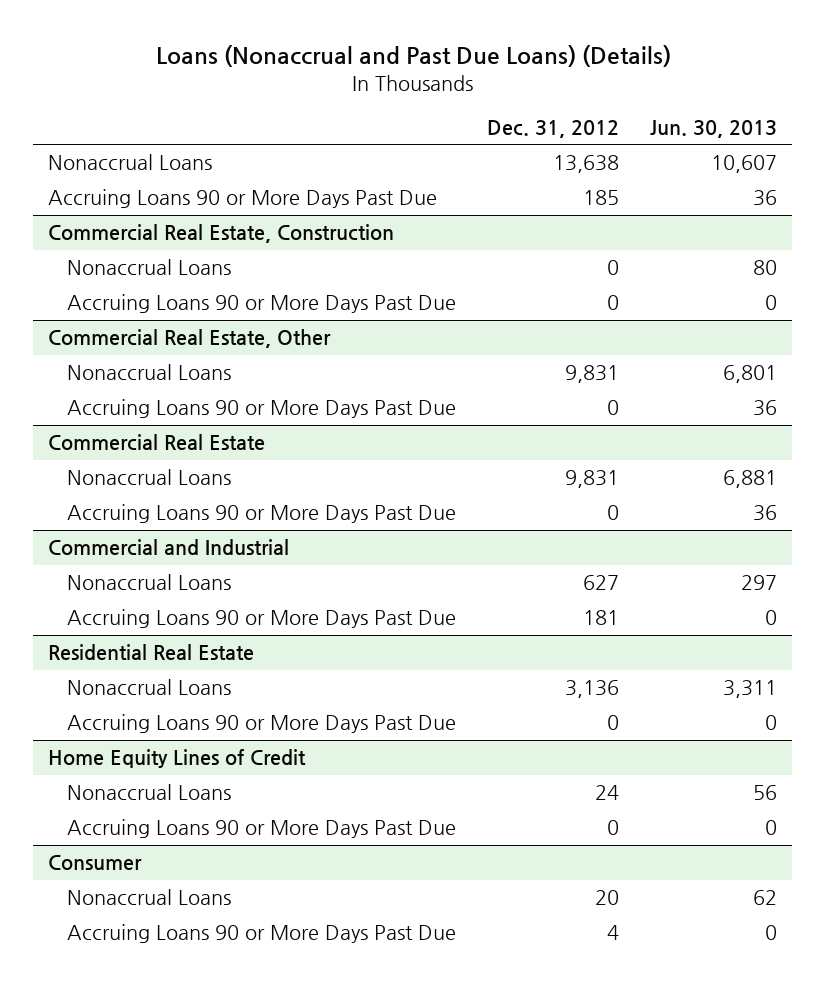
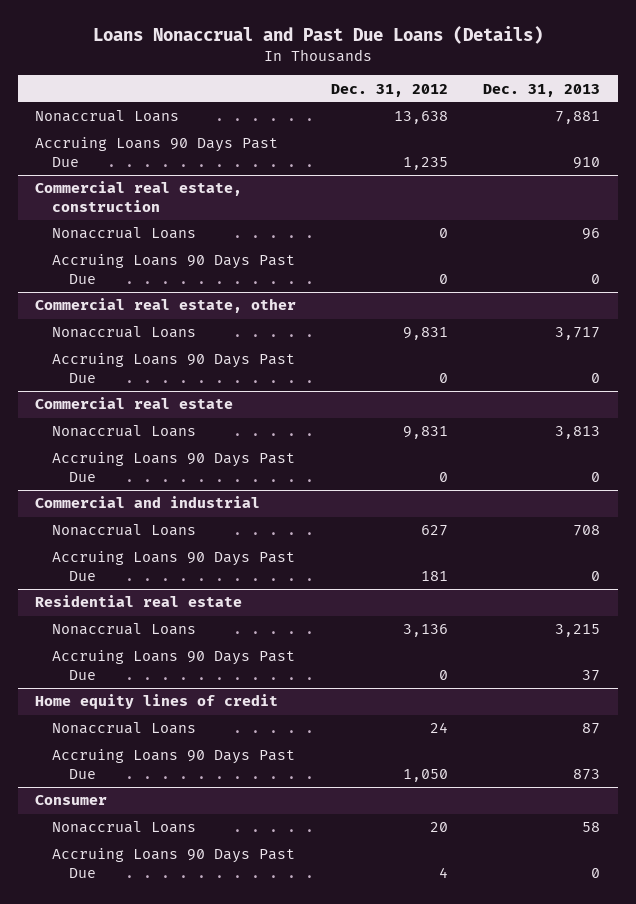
[155,45,671,68] Loans (Nonaccrual and Past Due Loans) (Details) -> [92,25,543,44] Loans Nonaccrual and Past Due Loans (Details)
[650,120,778,139] Jun. 30, 2013 -> none
none -> [483,83,601,97] Dec. 31, 2013
[48,189,438,209] Accruing Loans 90 or More Days Past Due -> [35,137,279,168] Accruing Loans 90 Days Past Due
[583,190,620,206] 185 -> [403,157,449,171] 1,235
[48,224,395,244] Commercial Real Estate, Construction -> [35,181,243,213] Commercial real estate, construction
[67,294,457,314] Accruing Loans 90 or More Days Past Due -> [52,254,296,285] Accruing Loans 90 Days Past Due
[48,329,332,349] Commercial Real Estate, Other -> [35,298,297,314] Commercial real estate, other
[67,399,457,419] Accruing Loans 90 or More Days Past Due -> [52,353,296,384] Accruing Loans 90 Days Past Due
[48,434,266,452] Commercial Real Estate -> [35,397,234,410] Commercial real estate
[67,504,457,524] Accruing Loans 90 or More Days Past Due -> [52,452,296,483] Accruing Loans 90 Days Past Due
[48,539,290,557] Commercial and Industrial -> [35,496,261,509] Commercial and industrial
[67,609,457,629] Accruing Loans 90 or More Days Past Due -> [52,551,296,582] Accruing Loans 90 Days Past Due
[48,644,255,661] Residential Real Estate -> [35,595,243,608] Residential real estate
[67,714,457,734] Accruing Loans 90 or More Days Past Due -> [52,650,296,681] Accruing Loans 90 Days Past Due
[48,749,307,769] Home Equity Lines of Credit -> [35,694,279,710] Home equity lines of credit
[67,819,457,839] Accruing Loans 90 or More Days Past Due -> [52,749,296,780] Accruing Loans 90 Days Past Due
[607,820,620,836] 0 -> [403,769,449,783] 1,050
[67,924,457,944] Accruing Loans 90 or More Days Past Due -> [52,848,296,879] Accruing Loans 90 Days Past Due

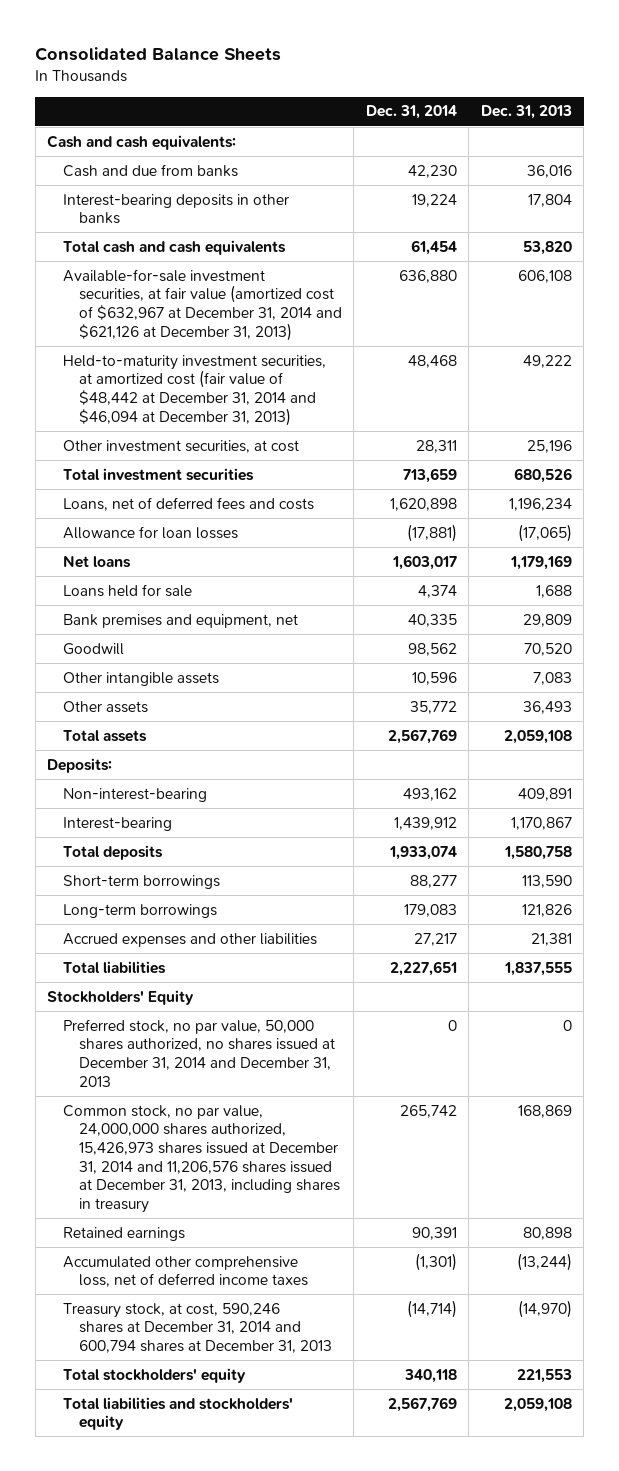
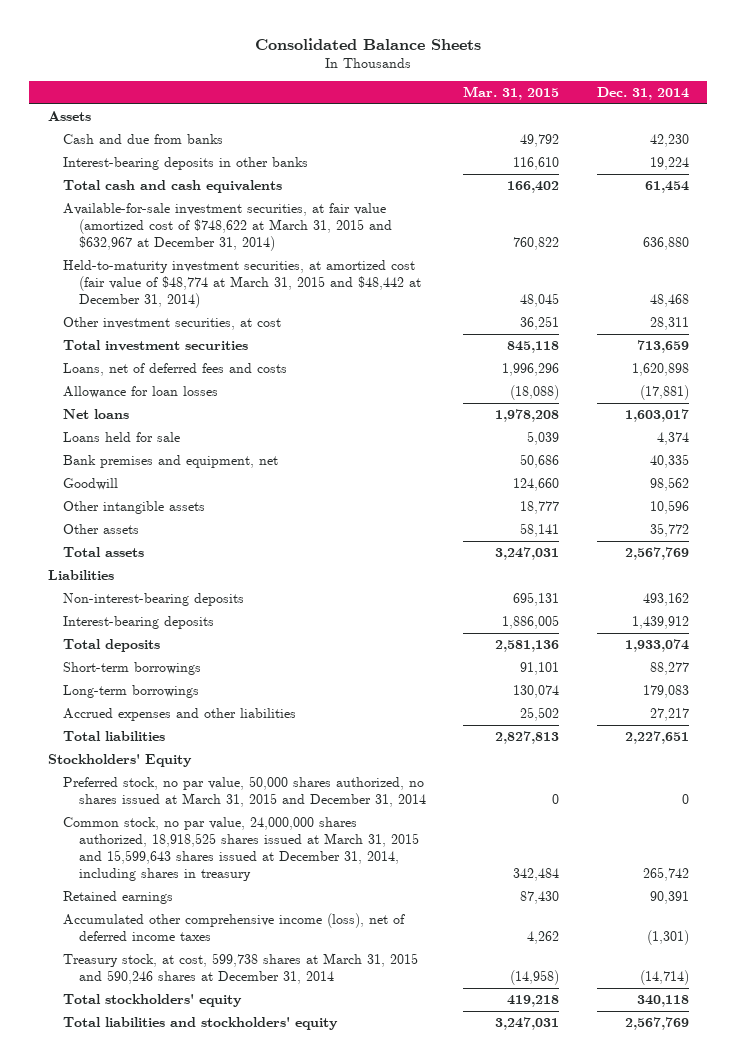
[480,105,572,120] Dec. 31, 2013 -> none
none -> [463,85,560,100] Mar. 31, 2015
[47,134,237,150] Cash and cash equivalents: -> none
none -> [47,111,91,122] Assets
[63,268,342,341] Available-for-sale investment securities, at fair value (amortized cost of $632,967 at December 31, 2014 and $621,126 at December 31, 2013) -> [63,203,392,252] Available-for-sale investment securities, at fair value (amortized cost of $748,622 at March 31, 2015 and $632,967 at December 31, 2014)
[63,354,327,426] Held-to-maturity investment securities, at amortized cost (fair value of $48,442 at December 31, 2014 and $46,094 at December 31, 2013) -> [63,260,421,309] Held-to-maturity investment securities, at amortized cost (fair value of $48,774 at March 31, 2015 and $48,442 at December 31, 2014)
[47,757,113,773] Deposits: -> none
none -> [47,570,114,581] Liabilities
[63,787,208,802] Non-interest-bearing -> [63,593,245,607] Non-interest-bearing deposits
[63,816,173,831] Interest-bearing -> [63,616,215,630] Interest-bearing deposits
[63,1018,335,1087] Preferred stock, no par value, 50,000 shares authorized, no shares issued at December 31, 2014 and December 31, 2013 -> [63,776,426,808] Preferred stock, no par value, 50,000 shares authorized, no shares issued at March 31, 2015 and December 31, 2014
[63,1104,340,1213] Common stock, no par value, 24,000,000 shares authorized, 15,426,973 shares issued at December 31, 2014 and 11,206,576 shares issued at December 31, 2013, including shares in treasury -> [63,817,419,882] Common stock, no par value, 24,000,000 shares authorized, 18,918,525 shares issued at March 31, 2015 and 15,599,643 shares issued at December 31, 2014, including shares in treasury
[63,1255,308,1288] Accumulated other comprehensive loss, net of deferred income taxes -> [63,913,406,942] Accumulated other comprehensive income (loss), net of deferred income taxes
[63,1302,332,1354] Treasury stock, at cost, 590,246 shares at December 31, 2014 and 600,794 shares at December 31, 2013 -> [63,953,419,985] Treasury stock, at cost, 599,738 shares at March 31, 2015 and 590,246 shares at December 31, 2014

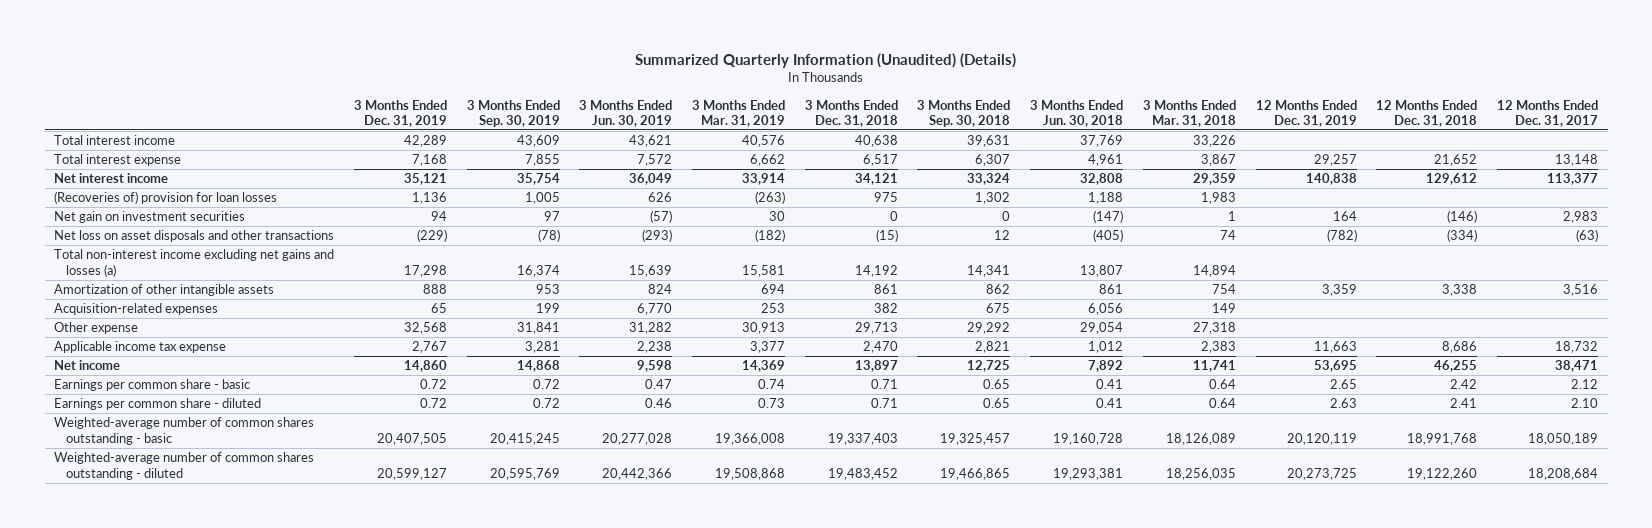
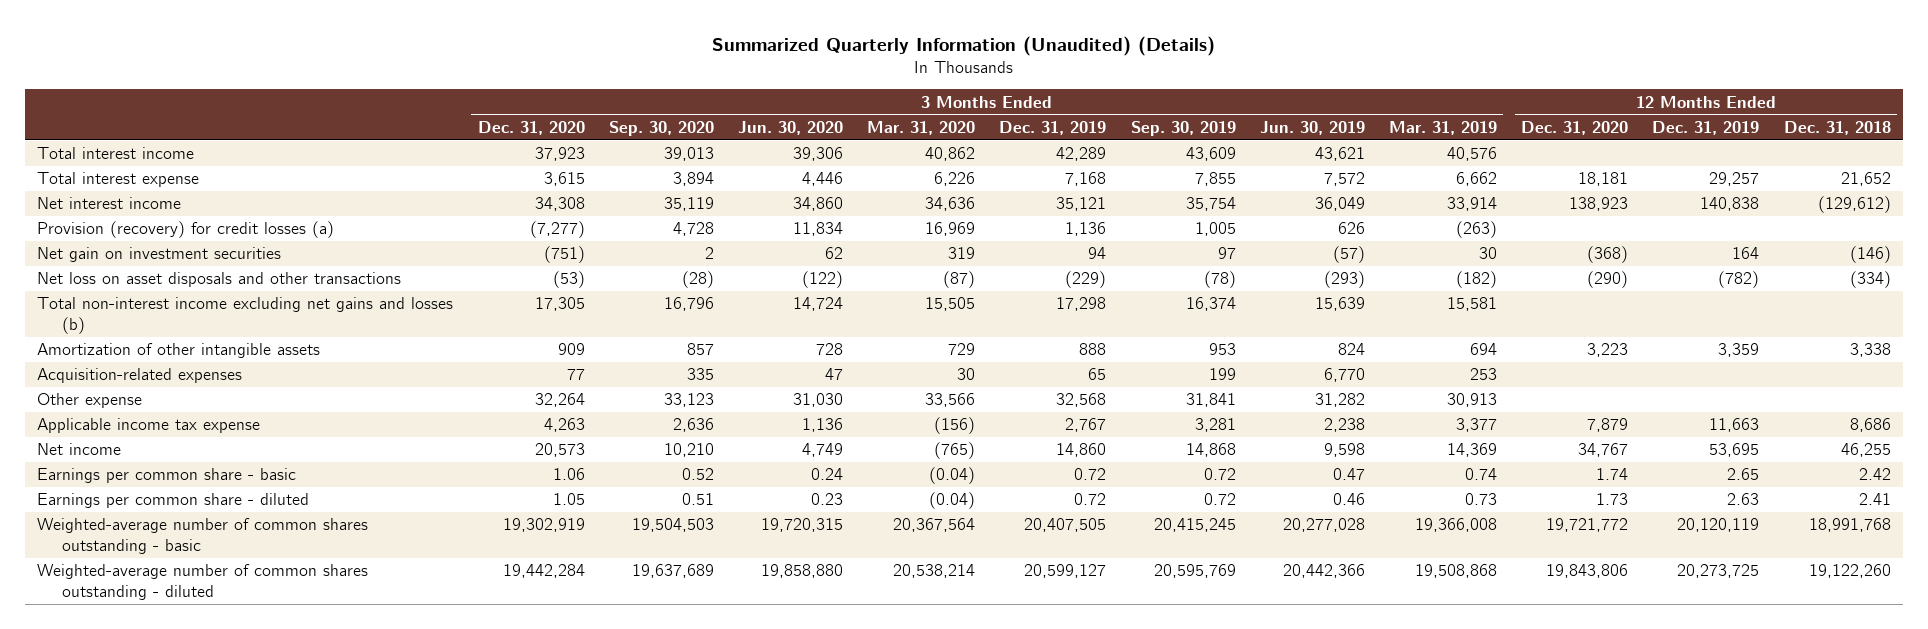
[804,99,898,128] 3 Months Ended Dec. 31, 2018 -> none
[917,99,1011,128] 3 Months Ended Sep. 30, 2018 -> none
[1030,99,1124,128] 3 Months Ended Jun. 30, 2018 -> none
[1142,99,1236,128] 3 Months Ended Mar. 31, 2018 -> none
[1496,99,1598,128] 12 Months Ended Dec. 31, 2017 -> none
none -> [477,120,585,135] Dec. 31, 2020
none -> [608,120,714,136] Sep. 30, 2020
none -> [737,120,843,135] Jun. 30, 2020
none -> [867,120,976,135] Mar. 31, 2020
none -> [1521,120,1629,135] Dec. 31, 2020
[1426,173,1478,186] 129,612 -> [1817,196,1891,214] (129,612)
[54,191,278,205] (Recoveries of) provision for loan losses -> [37,221,335,239] Provision (recovery) for credit losses (a)
[54,249,335,277] Total non-interest income excluding net gains and losses (a) -> [37,297,454,334] Total non-interest income excluding net gains and losses (b)

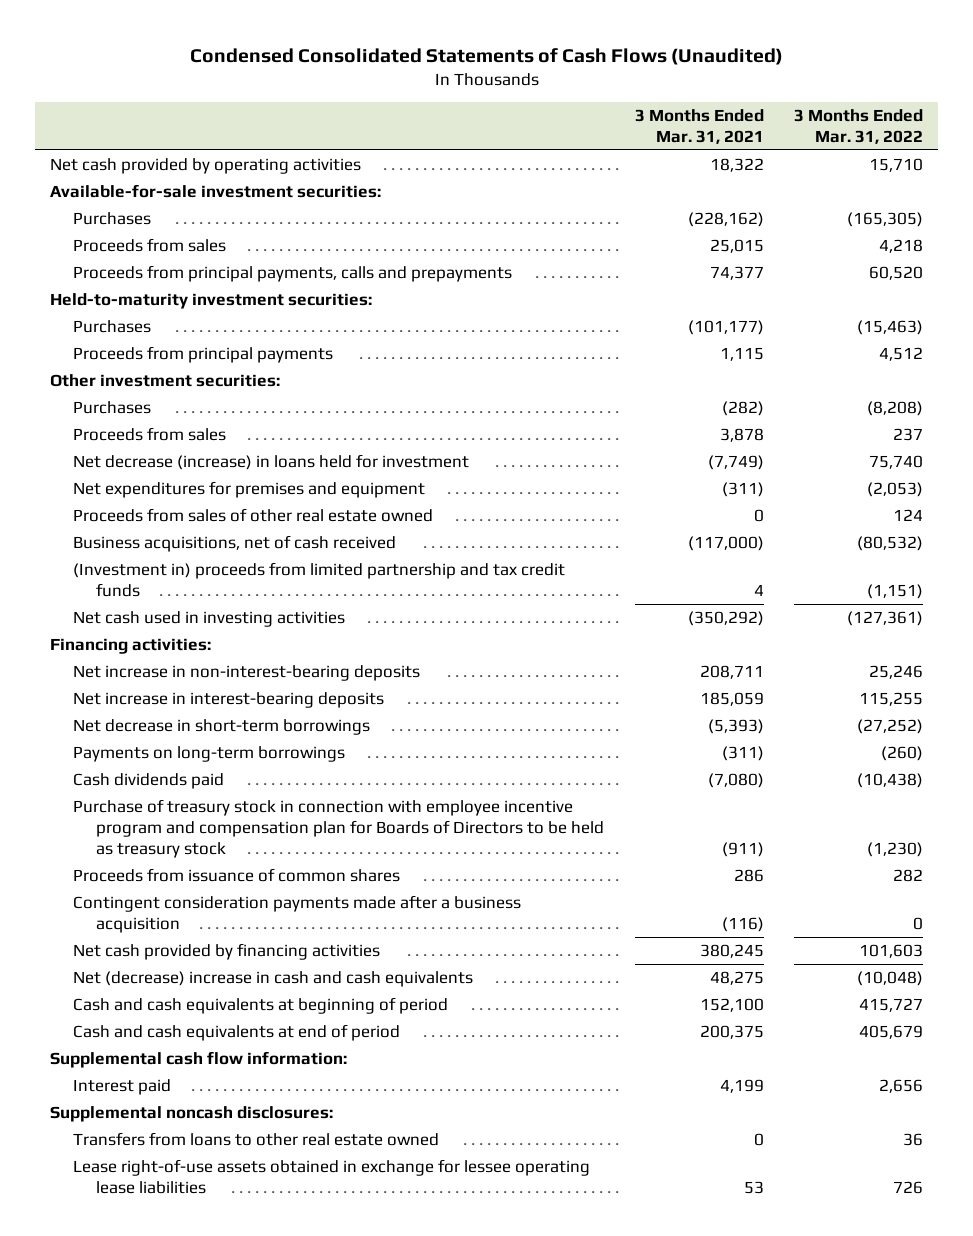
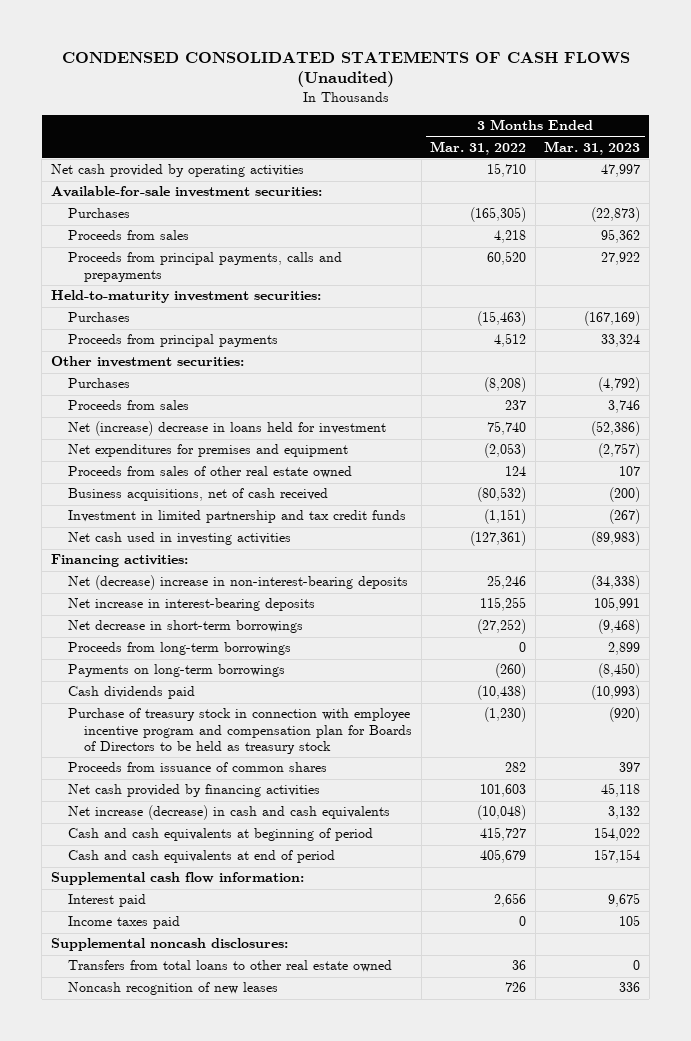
[189,47,783,65] Condensed Consolidated Statements of Cash Flows (Unaudited) -> [61,50,630,88] CONDENSED CONSOLIDATED STATEMENTS OF CASH FLOWS (Unaudited)
[634,108,764,144] 3 Months Ended Mar. 31, 2021 -> none
none -> [544,140,641,155] Mar. 31, 2023
[73,454,470,471] Net decrease (increase) in loans held for investment -> [67,421,386,437] Net (increase) decrease in loans held for investment
[73,562,566,598] (Investment in) proceeds from limited partnership and tax credit funds -> [67,510,406,524] Investment in limited partnership and tax credit funds
[73,665,421,682] Net increase in non-interest-bearing deposits -> [67,575,408,591] Net (decrease) increase in non-interest-bearing deposits
none -> [67,642,291,656] Proceeds from long-term borrowings
[73,895,522,934] Contingent consideration payments made after a business acquisition -> none
[73,971,474,988] Net (decrease) increase in cash and cash equivalents -> [67,805,390,821] Net increase (decrease) in cash and cash equivalents
none -> [67,916,180,930] Income taxes paid
[73,1132,440,1147] Transfers from loans to other real estate owned -> [67,960,392,973] Transfers from total loans to other real estate owned
[73,1159,591,1195] Lease right-of-use assets obtained in exchange for lessee operating lease liabilities -> [67,982,278,996] Noncash recognition of new leases

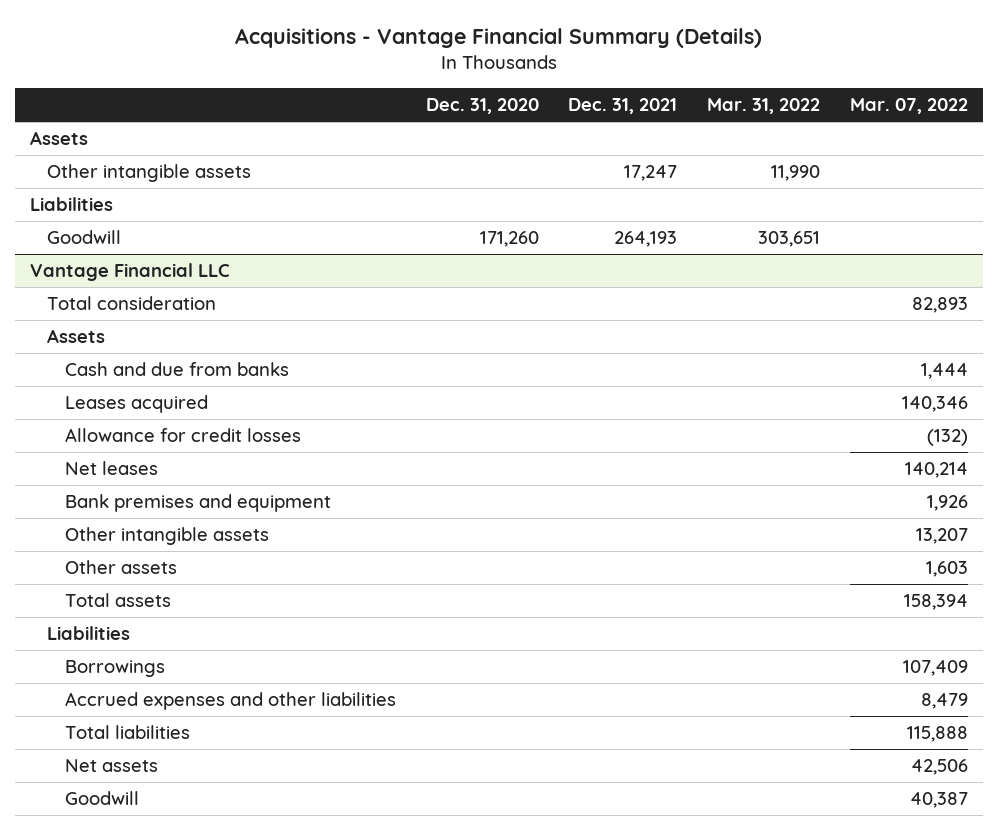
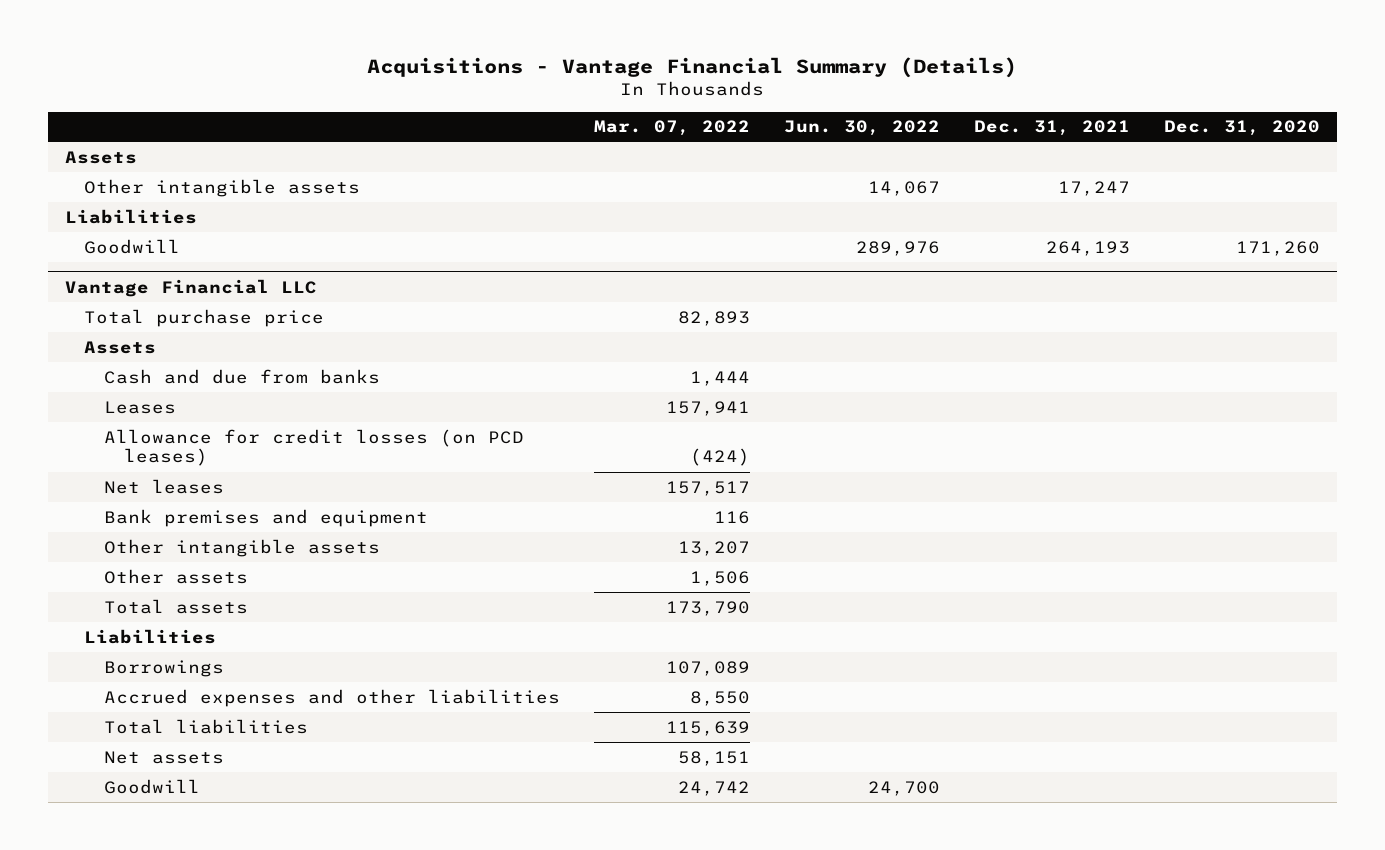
[707,98,821,115] Mar. 31, 2022 -> none
none -> [784,120,941,137] Jun. 30, 2022
[47,296,217,311] Total consideration -> [84,308,325,327] Total purchase price
[64,395,208,414] Leases acquired -> [104,400,177,414] Leases
[902,396,969,413] 140,346 -> [666,400,751,416] 157,941
[64,428,301,443] Allowance for credit losses -> [104,428,525,467] Allowance for credit losses (on PCD leases)
[927,429,969,447] (132) -> [690,448,751,467] (424)
[905,462,969,479] 140,214 -> [666,480,751,496] 157,517
[927,495,969,512] 1,926 -> [714,510,751,524] 116
[926,561,969,578] 1,603 -> [690,570,751,586] 1,506
[904,594,969,611] 158,394 -> [666,600,751,616] 173,790
[903,660,969,677] 107,409 -> [666,660,751,676] 107,089
[921,693,969,710] 8,479 -> [690,690,751,706] 8,550
[907,726,969,743] 115,888 -> [666,720,751,736] 115,639
[911,759,969,776] 42,506 -> [678,750,751,766] 58,151
[910,792,969,809] 40,387 -> [678,780,751,796] 24,742

